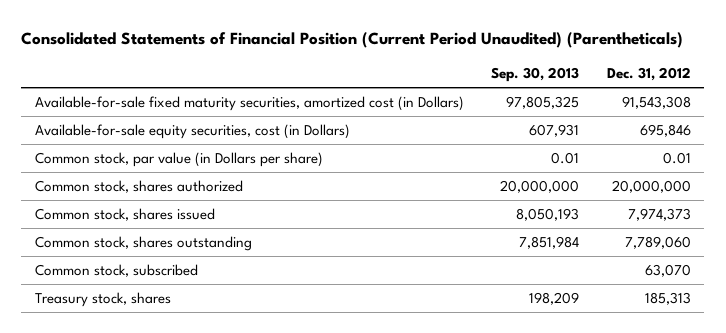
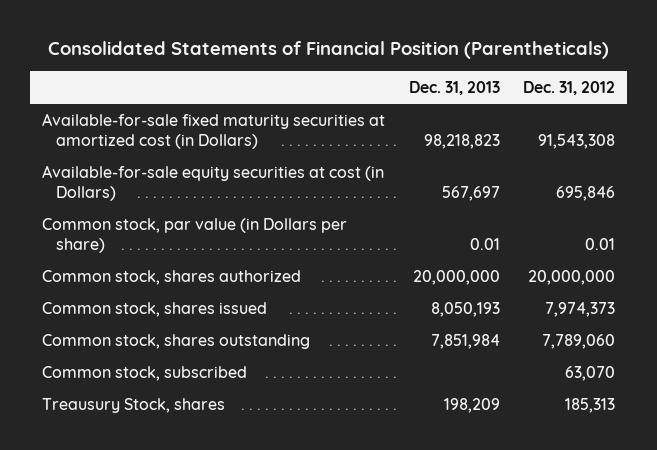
[21,32,684,49] Consolidated Statements of Financial Position (Current Period Unaudited) (Parentheticals) -> [47,41,609,60] Consolidated Statements of Financial Position (Parentheticals)
[491,67,580,83] Sep. 30, 2013 -> none
none -> [408,81,500,96] Dec. 31, 2013
[35,95,465,111] Available-for-sale fixed maturity securities, amortized cost (in Dollars) -> [42,112,386,149] Available-for-sale fixed maturity securities at amortized cost (in Dollars)
[35,123,351,139] Available-for-sale equity securities, cost (in Dollars) -> [42,164,385,201] Available-for-sale equity securities at cost (in Dollars)
[35,291,172,307] Treasury stock, shares -> [42,397,226,413] Treausury Stock, shares

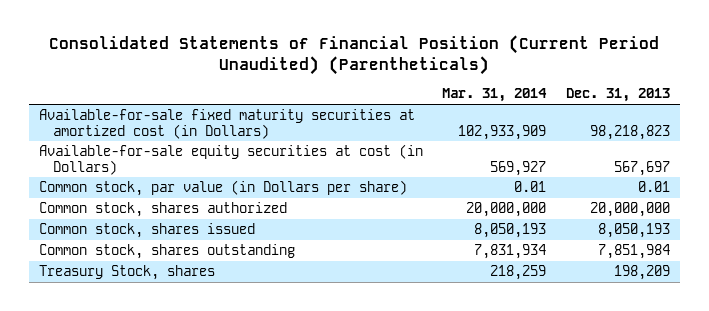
[47,41,609,60] Consolidated Statements of Financial Position (Parentheticals) -> [49,35,660,75] Consolidated Statements of Financial Position (Current Period Unaudited) (Parentheticals)
[522,81,615,96] Dec. 31, 2012 -> none
none -> [442,88,548,103] Mar. 31, 2014
[42,365,248,381] Common stock, subscribed -> none
[42,397,226,413] Treausury Stock, shares -> [38,265,215,281] Treasury Stock, shares

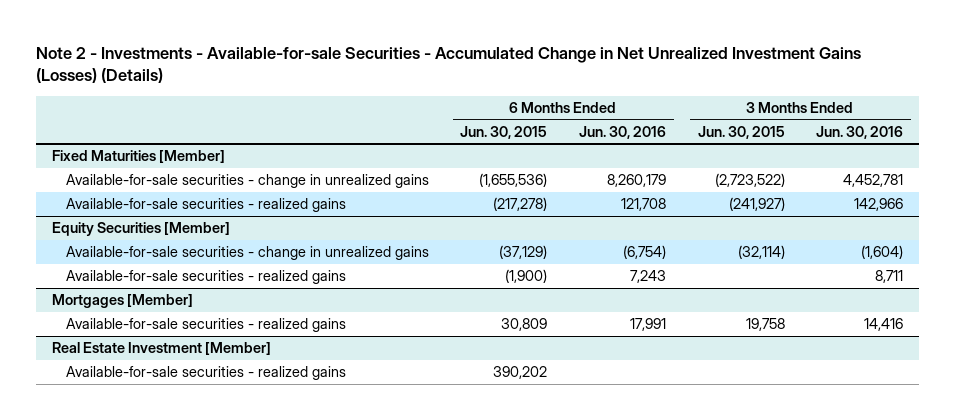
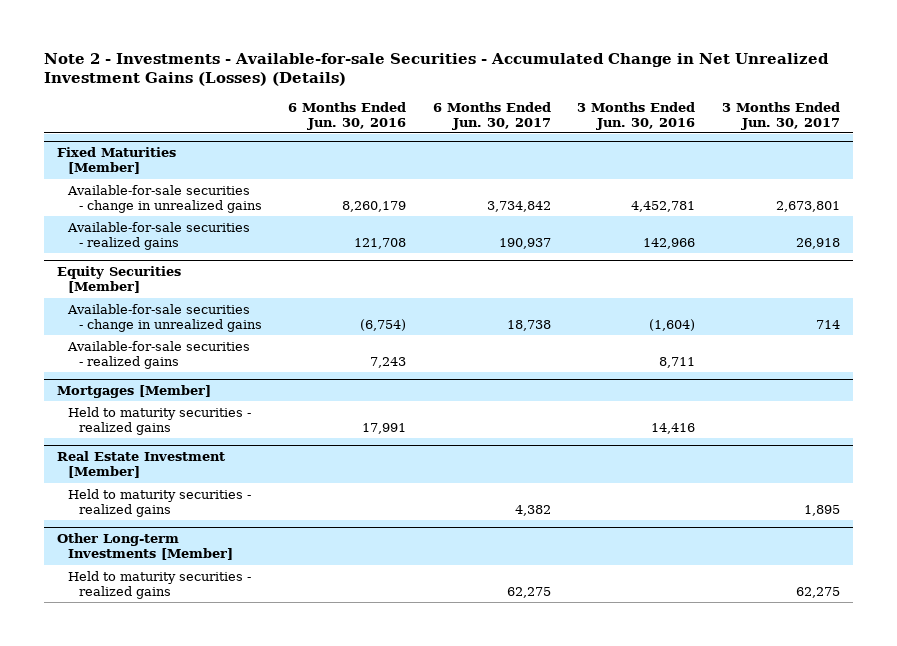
[460,125,548,139] Jun. 30, 2015 -> none
[697,125,785,139] Jun. 30, 2015 -> none
none -> [432,101,551,130] 6 Months Ended Jun. 30, 2017
none -> [721,101,840,130] 3 Months Ended Jun. 30, 2017
[65,318,346,333] Available-for-sale securities - realized gains -> [67,406,251,435] Held to maturity securities - realized gains
[65,366,346,381] Available-for-sale securities - realized gains -> none
none -> [67,488,251,517] Held to maturity securities - realized gains
none -> [57,533,233,561] Other Long-term Investments [Member]
none -> [67,570,251,599] Held to maturity securities - realized gains

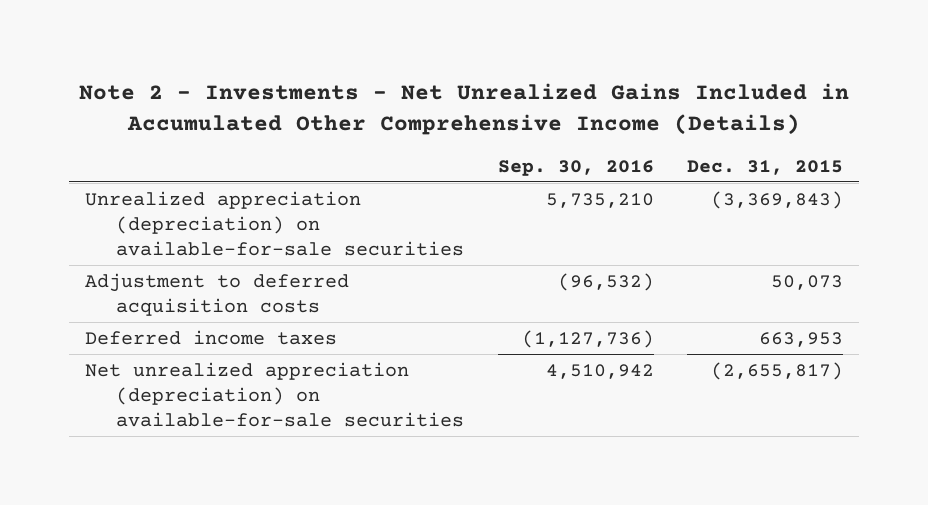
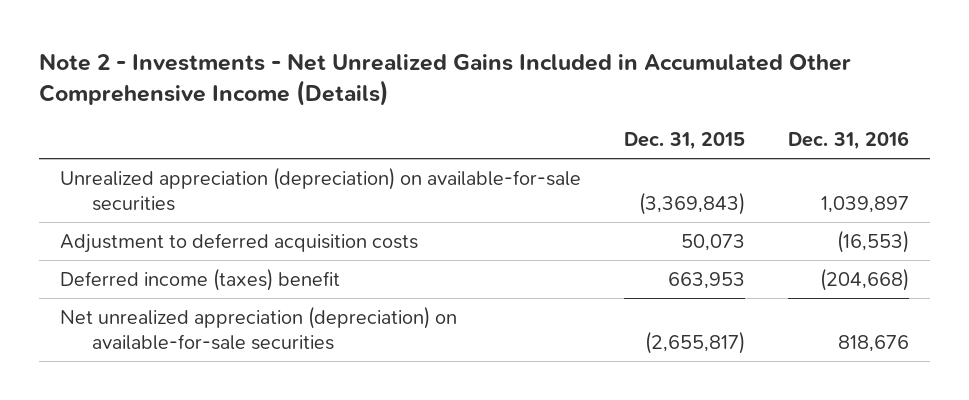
[497,159,654,176] Sep. 30, 2016 -> none
none -> [787,131,909,151] Dec. 31, 2016
[85,329,338,345] Deferred income taxes -> [60,267,341,291] Deferred income (taxes) benefit

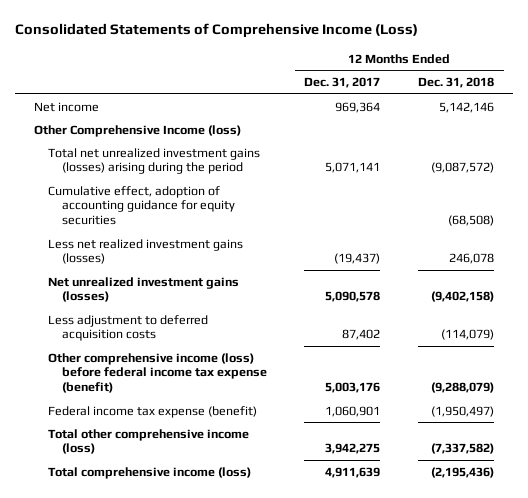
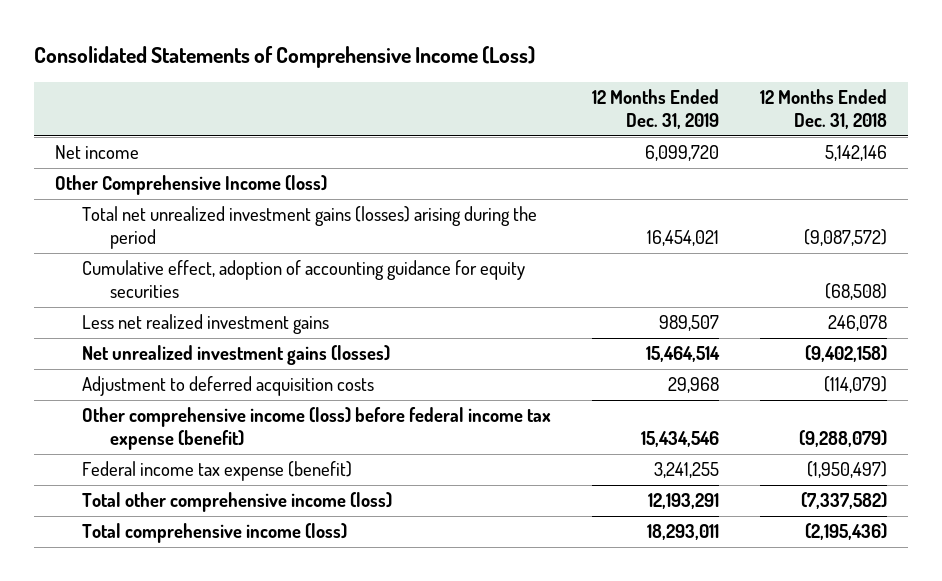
[304,77,381,89] Dec. 31, 2017 -> none
none -> [592,89,720,129] 12 Months Ended Dec. 31, 2019
[47,238,243,265] Less net realized investment gains (losses) -> [82,314,330,335] Less net realized investment gains
[47,314,208,342] Less adjustment to deferred acquisition costs -> [82,376,375,397] Adjustment to deferred acquisition costs

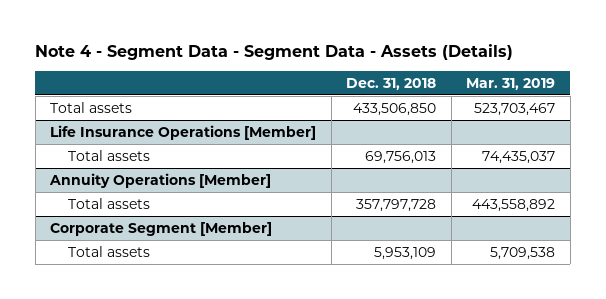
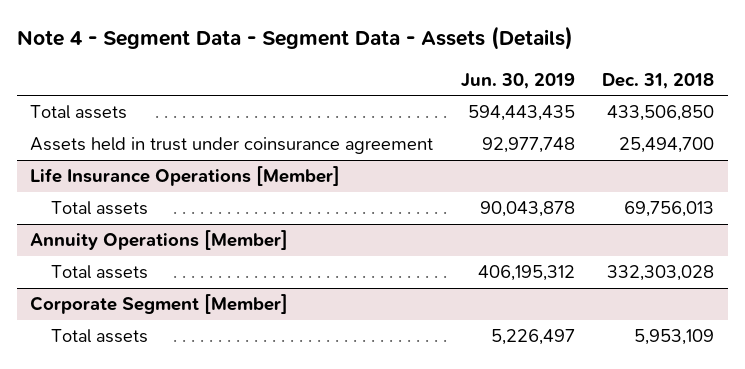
[466,77,556,90] Mar. 31, 2019 -> none
none -> [460,72,575,89] Jun. 30, 2019
none -> [30,137,434,155] Assets held in trust under coinsurance agreement
[356,198,437,212] 357,797,728 -> [607,265,715,282] 332,303,028

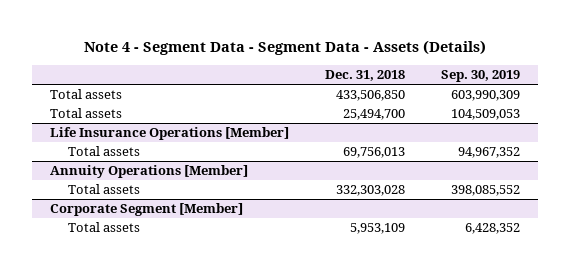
[460,72,575,89] Jun. 30, 2019 -> none
none -> [441,70,521,83] Sep. 30, 2019
[30,137,434,155] Assets held in trust under coinsurance agreement -> [50,108,123,119] Total assets

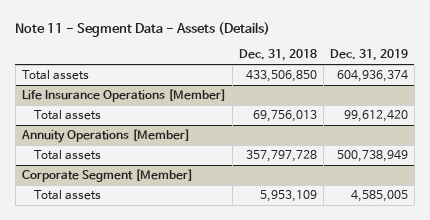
[84,40,487,56] Note 4 - Segment Data - Segment Data - Assets (Details) -> [15,21,271,37] Note 11 - Segment Data - Assets (Details)
[441,70,521,83] Sep. 30, 2019 -> none
none -> [329,49,408,62] Dec. 31, 2019
[50,108,123,119] Total assets -> none
[336,185,406,197] 332,303,028 -> [245,150,317,163] 357,797,728

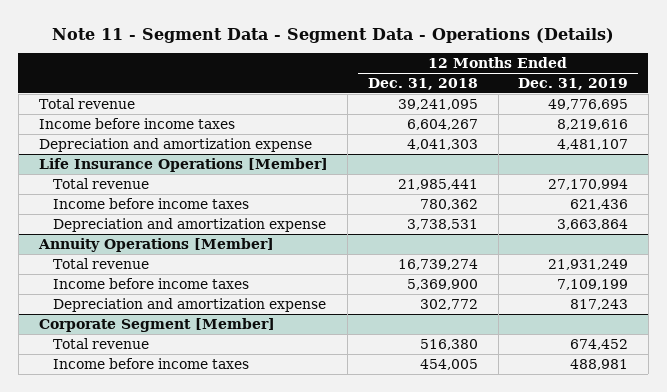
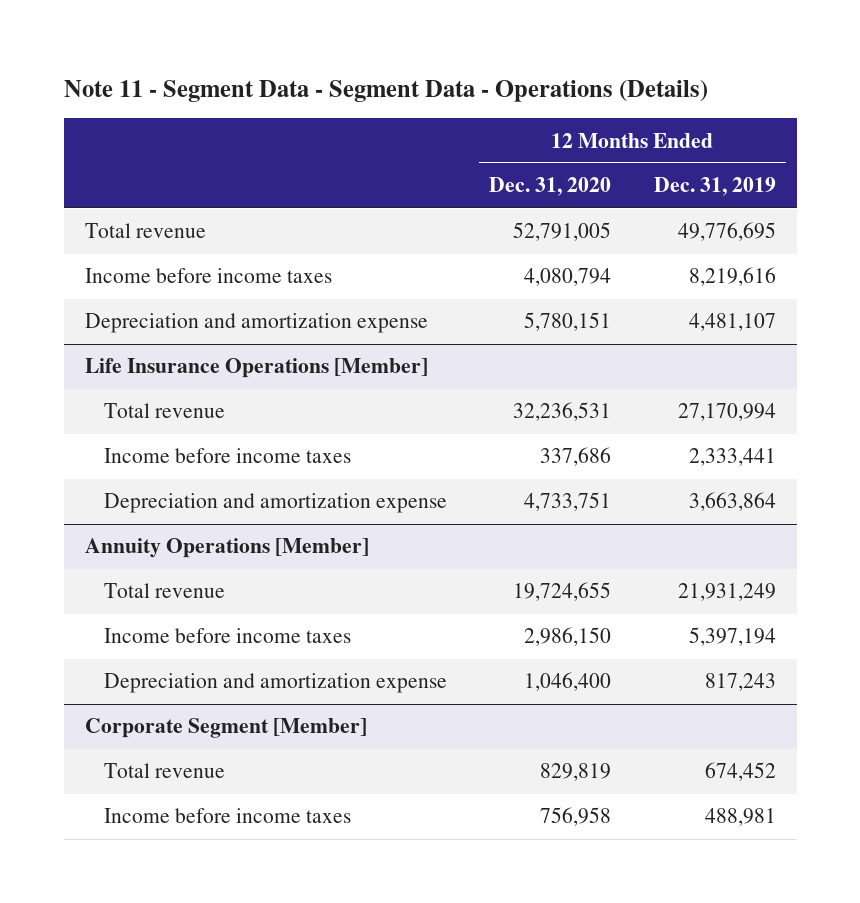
[367,77,478,90] Dec. 31, 2018 -> none
none -> [489,177,612,197] Dec. 31, 2020
[570,198,629,210] 621,436 -> [688,448,776,467] 2,333,441
[557,278,629,290] 7,109,199 -> [688,627,776,647] 5,397,194

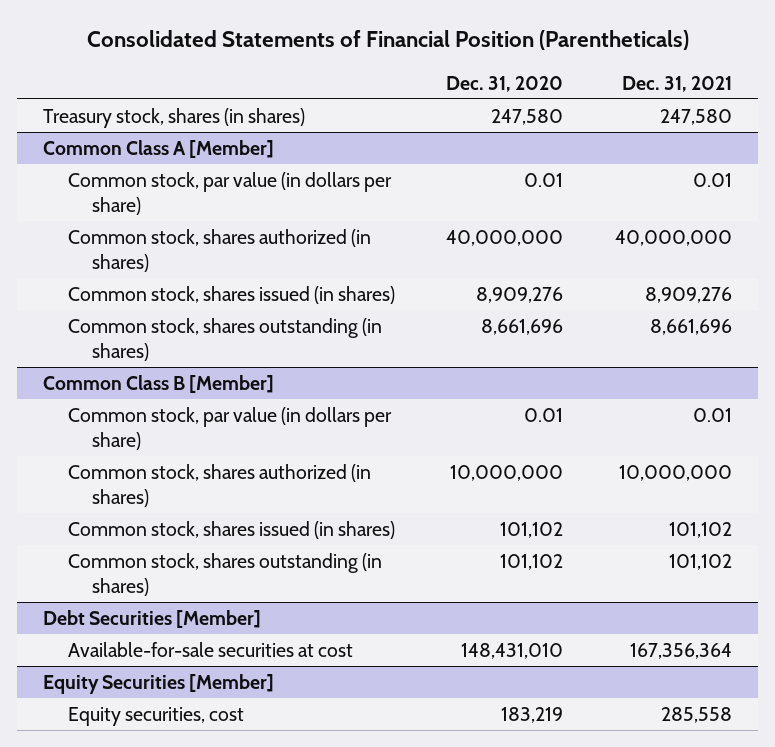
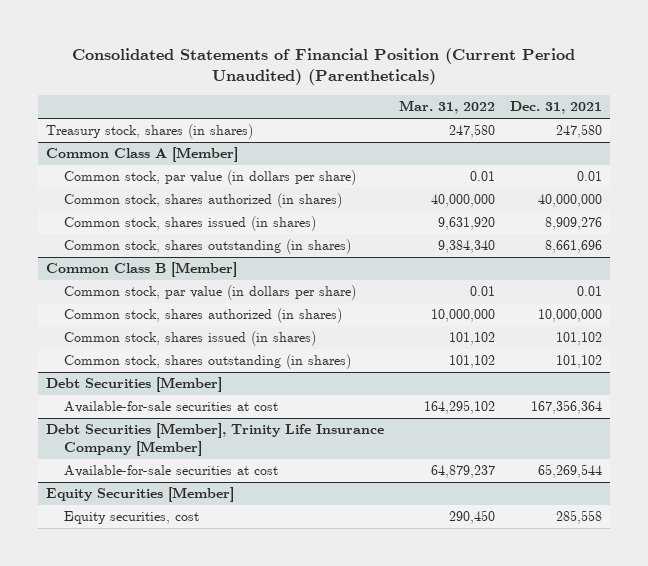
[86,30,689,51] Consolidated Statements of Financial Position (Parentheticals) -> [71,47,575,86] Consolidated Statements of Financial Position (Current Period Unaudited) (Parentheticals)
[446,75,564,92] Dec. 31, 2020 -> none
none -> [398,100,495,115] Mar. 31, 2022
none -> [45,423,384,457] Debt Securities [Member], Trinity Life Insurance Company [Member]
none -> [64,465,279,478] Available-for-sale securities at cost

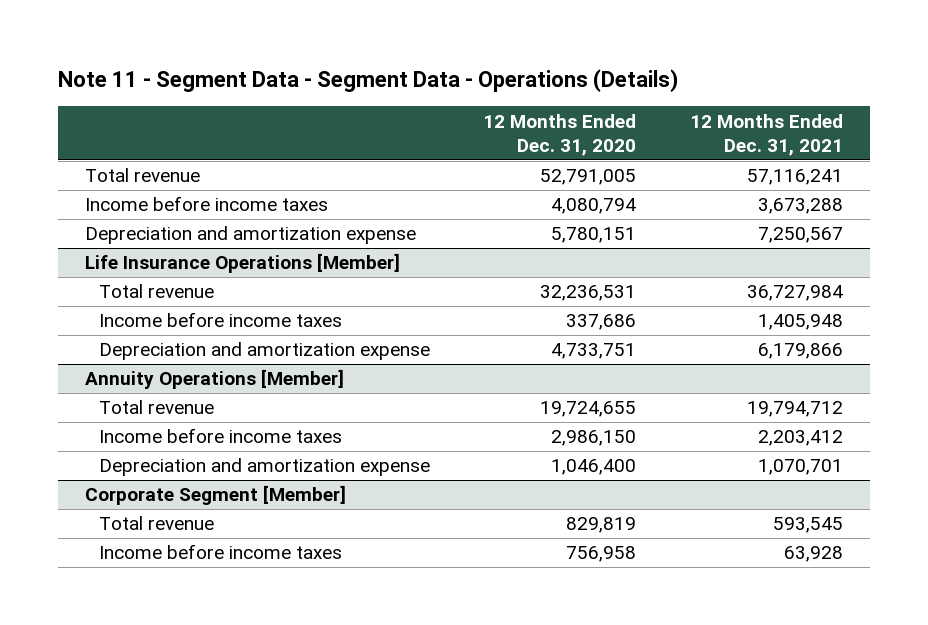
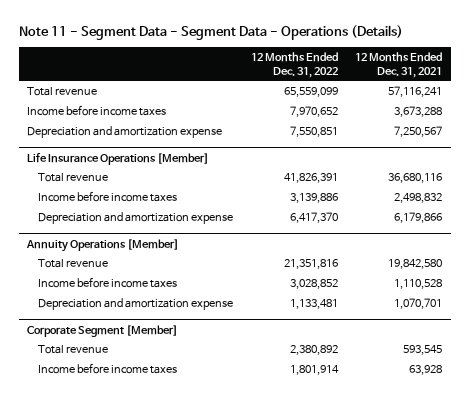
[483,113,637,156] 12 Months Ended Dec. 31, 2020 -> none
none -> [250,51,338,78] 12 Months Ended Dec. 31, 2022
[746,285,843,302] 36,727,984 -> [388,172,443,183] 36,680,116
[757,314,843,331] 1,405,948 -> [394,192,443,203] 2,498,832
[746,401,843,418] 19,794,712 -> [388,258,443,269] 19,842,580
[757,430,843,447] 2,203,412 -> [394,278,443,289] 1,110,528

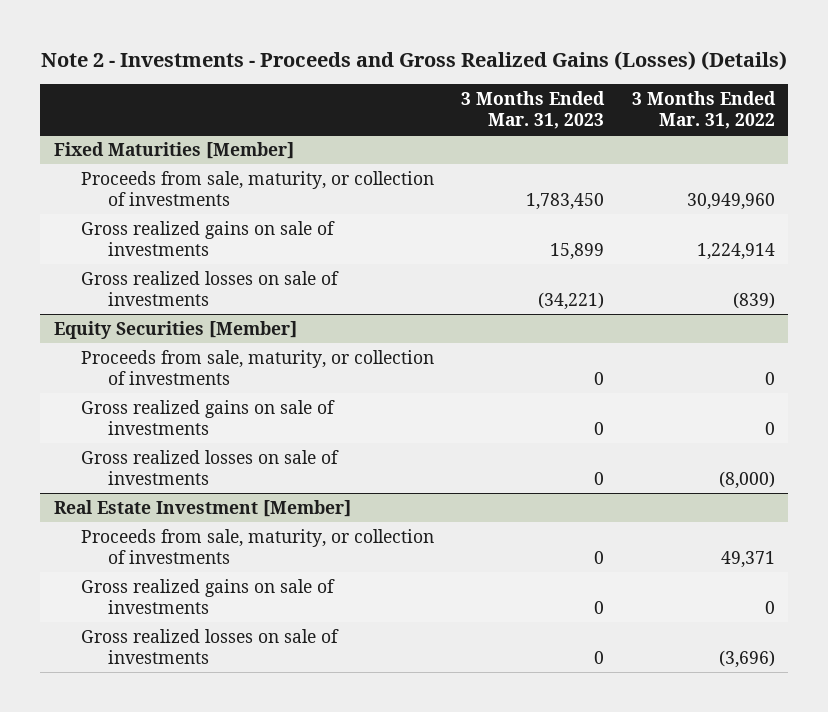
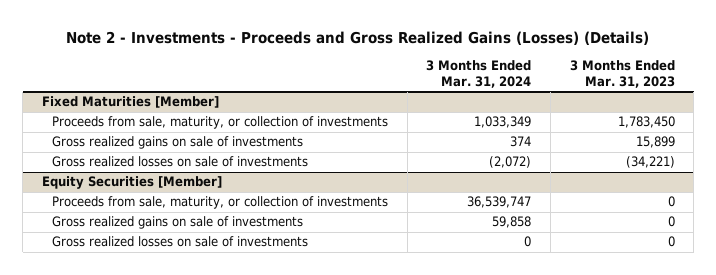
[631,91,776,130] 3 Months Ended Mar. 31, 2022 -> none
none -> [426,60,532,88] 3 Months Ended Mar. 31, 2024
[53,499,351,517] Real Estate Investment [Member] -> none
[80,528,434,564] Proceeds from sale, maturity, or collection of investments -> none
[80,578,335,614] Gross realized gains on sale of investments -> none
[80,628,339,664] Gross realized losses on sale of investments -> none

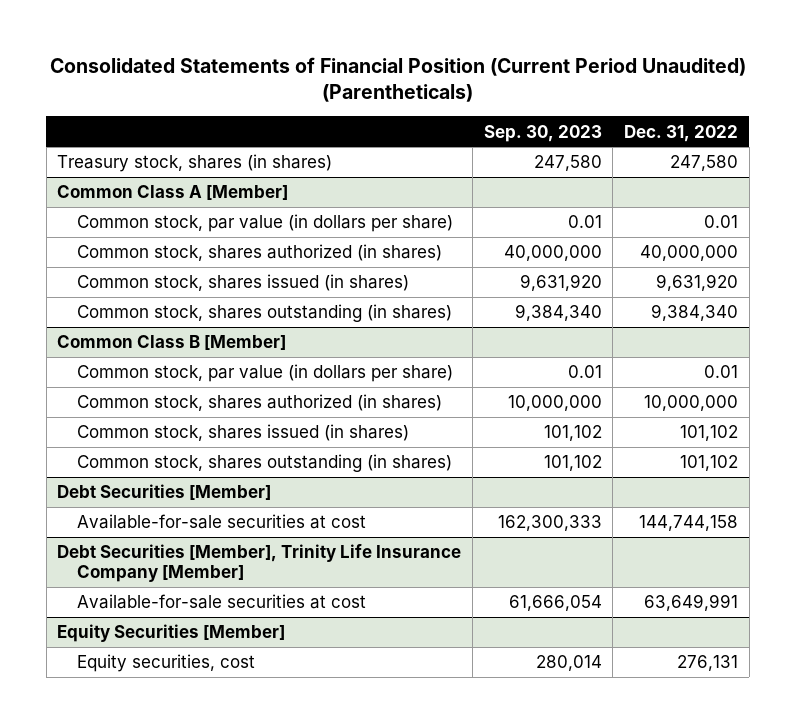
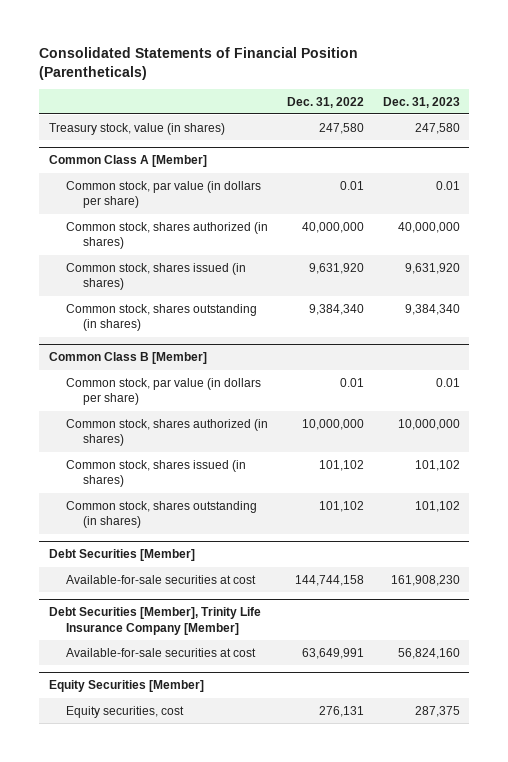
[49,56,746,103] Consolidated Statements of Financial Position (Current Period Unaudited) (Parentheticals) -> [39,47,359,80] Consolidated Statements of Financial Position (Parentheticals)
[483,124,602,142] Sep. 30, 2023 -> none
none -> [382,96,460,108] Dec. 31, 2023
[57,154,333,173] Treasury stock, shares (in shares) -> [48,122,225,135] Treasury stock, value (in shares)

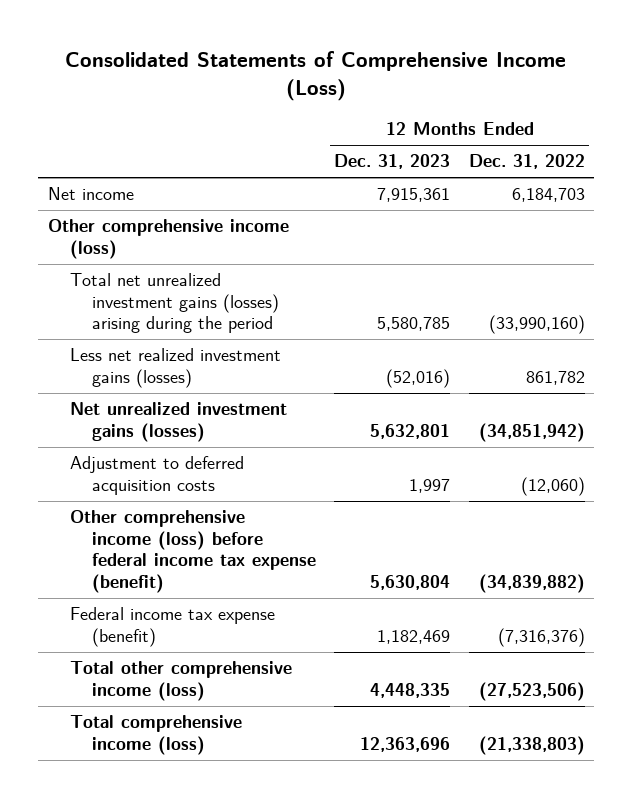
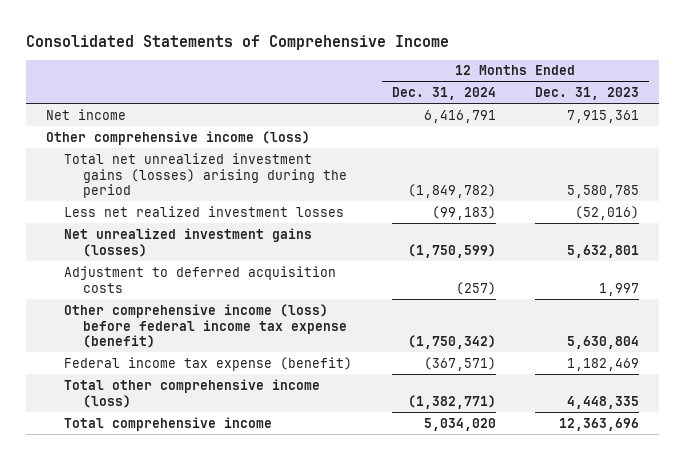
[65,50,567,101] Consolidated Statements of Comprehensive Income (Loss) -> [26,34,450,50] Consolidated Statements of Comprehensive Income
[468,154,585,170] Dec. 31, 2022 -> none
none -> [391,87,496,101] Dec. 31, 2024
[69,348,281,388] Less net realized investment gains (losses) -> [64,205,345,217] Less net realized investment losses
[69,715,242,755] Total comprehensive income (loss) -> [64,416,273,431] Total comprehensive income

